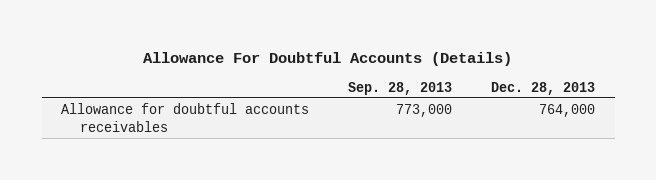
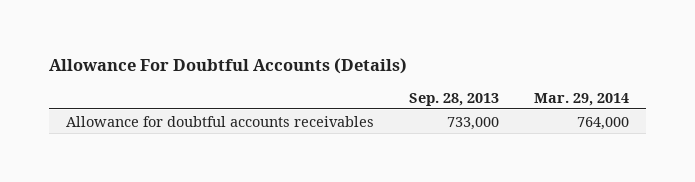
[491,81,596,95] Dec. 28, 2013 -> none
none -> [534,92,630,106] Mar. 29, 2014
[396,104,453,118] 773,000 -> [447,116,500,130] 733,000

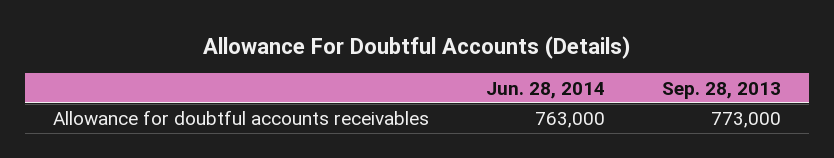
[534,92,630,106] Mar. 29, 2014 -> none
none -> [485,81,605,99] Jun. 28, 2014
[447,116,500,130] 733,000 -> [710,112,781,129] 773,000

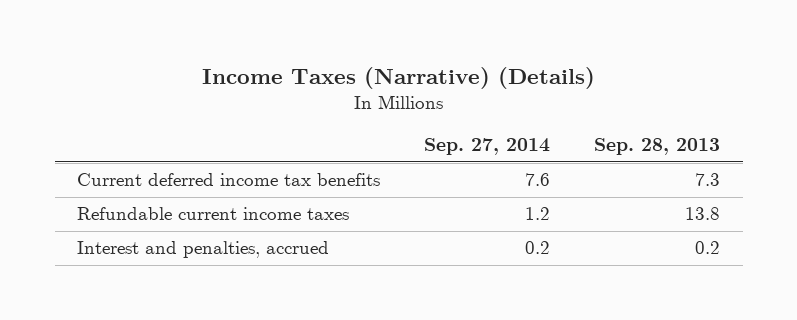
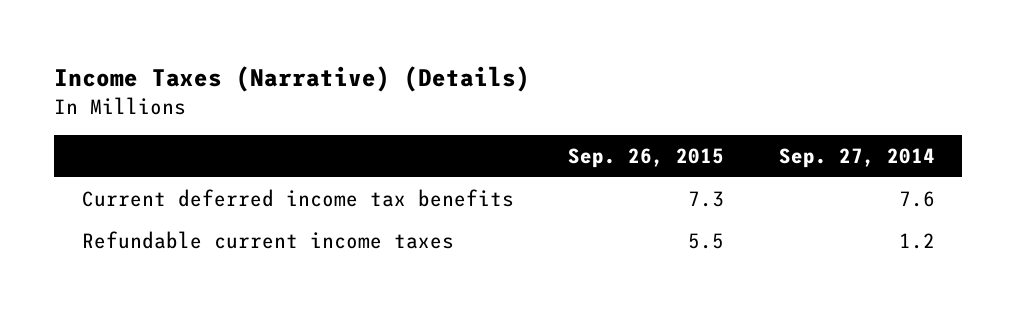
[594,138,721,156] Sep. 28, 2013 -> none
none -> [568,148,725,169] Sep. 26, 2015
[76,241,329,259] Interest and penalties, accrued -> none

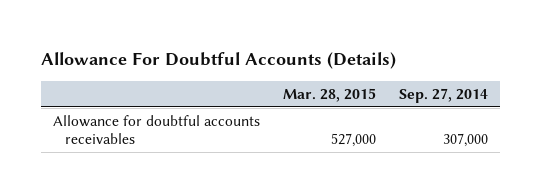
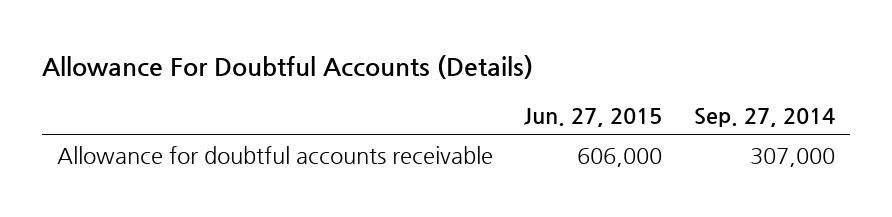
[282,87,376,102] Mar. 28, 2015 -> none
none -> [524,107,663,127] Jun. 27, 2015
[52,114,260,145] Allowance for doubtful accounts receivables -> [57,145,494,164] Allowance for doubtful accounts receivable

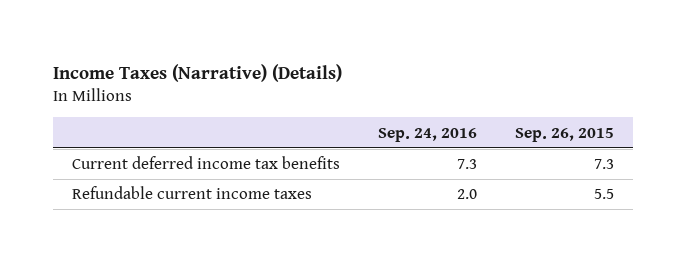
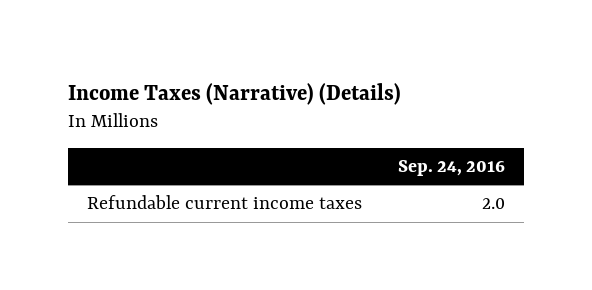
[515,127,615,142] Sep. 26, 2015 -> none
[72,156,341,170] Current deferred income tax benefits -> none

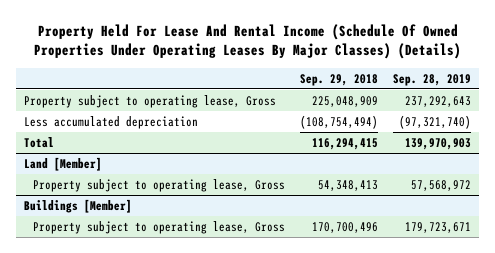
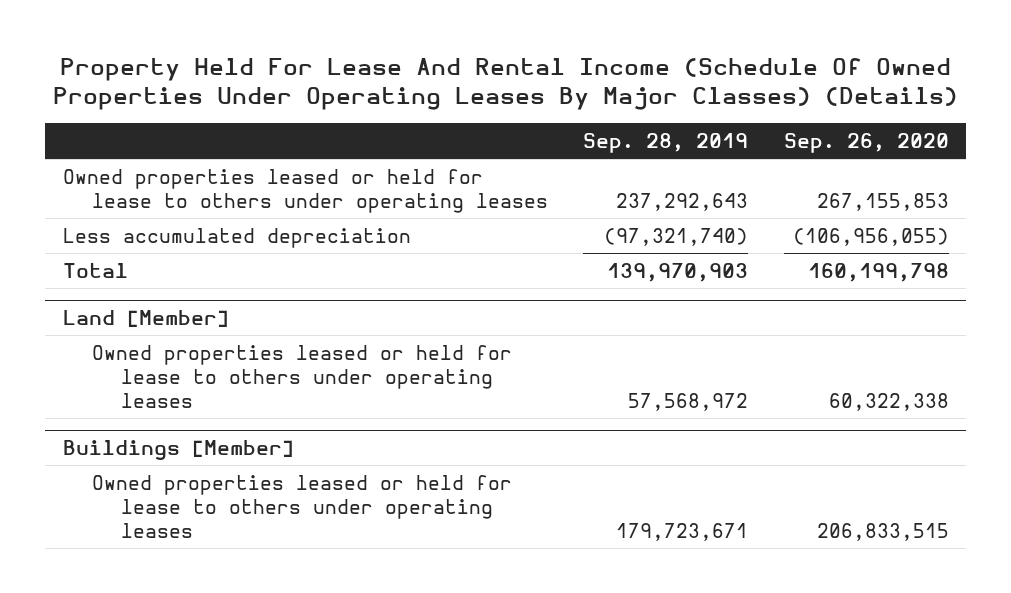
[300,73,379,86] Sep. 29, 2018 -> none
none -> [783,133,949,154] Sep. 26, 2020
[23,94,276,108] Property subject to operating lease, Gross -> [62,168,548,214] Owned properties leased or held for lease to others under operating leases
[33,178,286,192] Property subject to operating lease, Gross -> [91,344,512,409] Owned properties leased or held for lease to others under operating leases
[33,220,286,234] Property subject to operating lease, Gross -> [91,474,512,539] Owned properties leased or held for lease to others under operating leases

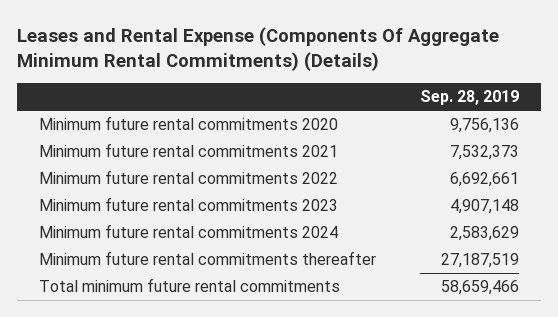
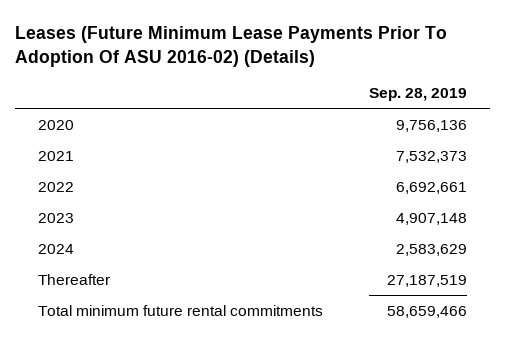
[16,26,499,71] Leases and Rental Expense (Components Of Aggregate Minimum Rental Commitments) (Details) -> [15,25,448,67] Leases (Future Minimum Lease Payments Prior To Adoption Of ASU 2016-02) (Details)
[38,116,338,131] Minimum future rental commitments 2020 -> [38,119,75,130] 2020
[38,143,338,158] Minimum future rental commitments 2021 -> [38,150,75,161] 2021
[38,170,338,185] Minimum future rental commitments 2022 -> [38,181,75,192] 2022
[38,197,338,212] Minimum future rental commitments 2023 -> [38,212,75,223] 2023
[38,224,338,239] Minimum future rental commitments 2024 -> [38,243,75,254] 2024
[38,251,376,266] Minimum future rental commitments thereafter -> [38,273,111,285] Thereafter

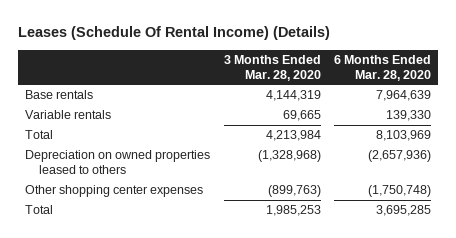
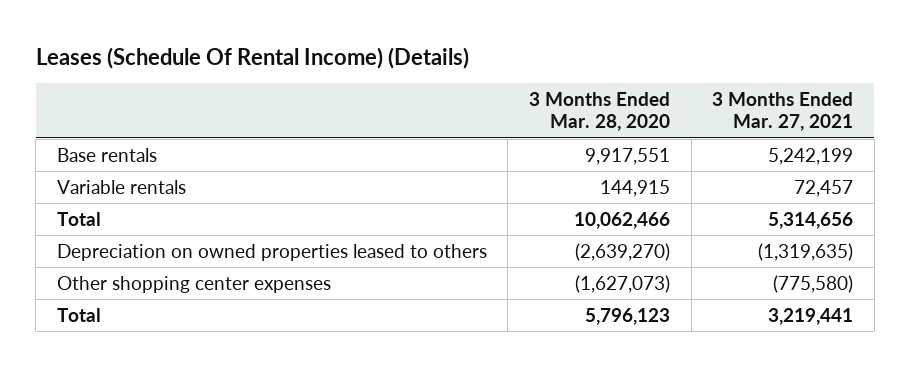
[334,55,432,81] 6 Months Ended Mar. 28, 2020 -> none
none -> [712,92,854,132] 3 Months Ended Mar. 27, 2021
[265,90,321,102] 4,144,319 -> [585,147,671,165] 9,917,551
[282,110,321,122] 69,665 -> [600,179,671,197] 144,915
[265,130,321,142] 4,213,984 -> [574,211,671,229] 10,062,466
[257,150,321,163] (1,328,968) -> [575,242,671,261] (2,639,270)
[267,185,321,198] (899,763) -> [575,274,671,293] (1,627,073)
[265,205,321,217] 1,985,253 -> [585,307,671,325] 5,796,123

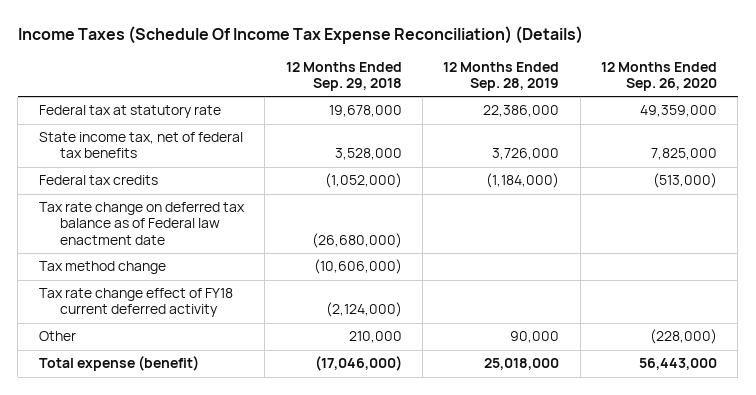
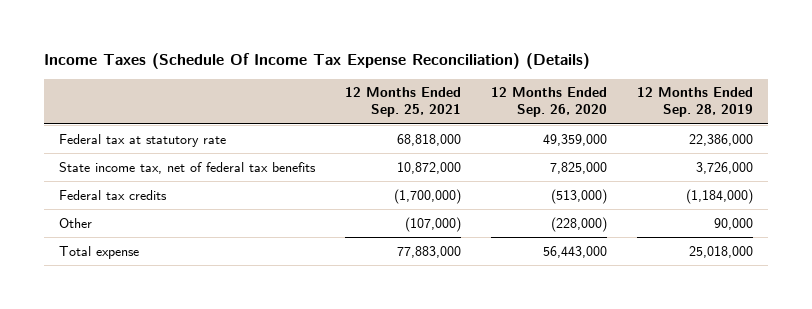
[285,62,402,92] 12 Months Ended Sep. 29, 2018 -> none
none -> [345,87,462,118] 12 Months Ended Sep. 25, 2021
[38,202,245,245] Tax rate change on deferred tax balance as of Federal law enactment date -> none
[38,261,166,275] Tax method change -> none
[38,288,233,318] Tax rate change effect of FY18 current deferred activity -> none
[38,356,199,372] Total expense (benefit) -> [59,245,140,259] Total expense

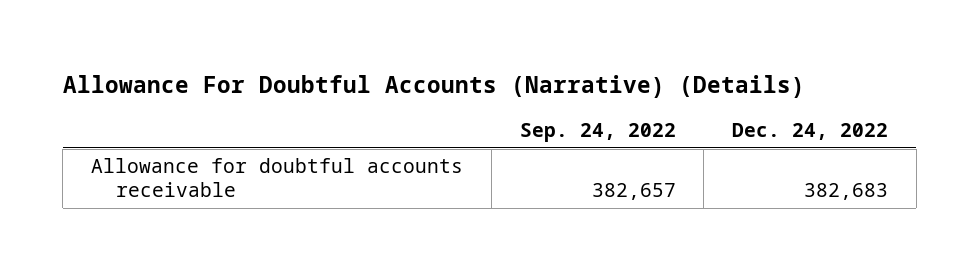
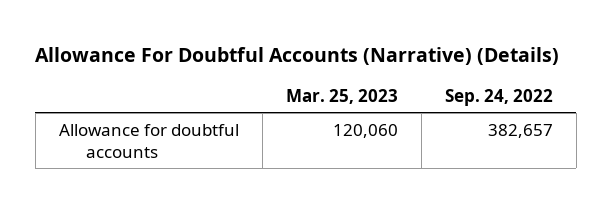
[731,123,888,141] Dec. 24, 2022 -> none
none -> [285,88,398,104] Mar. 25, 2023
[91,158,464,198] Allowance for doubtful accounts receivable -> [58,123,239,159] Allowance for doubtful accounts

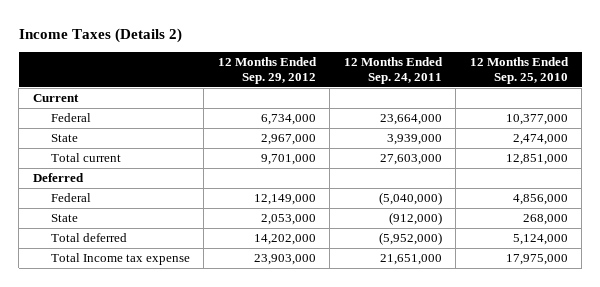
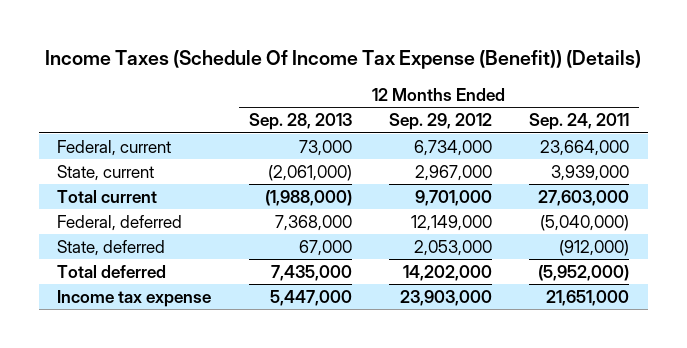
[18,27,182,43] Income Taxes (Details 2) -> [45,49,642,69] Income Taxes (Schedule Of Income Tax Expense (Benefit)) (Details)
[469,56,569,85] 12 Months Ended Sep. 25, 2010 -> none
none -> [248,113,352,131] Sep. 28, 2013
[32,94,79,103] Current -> none
[50,113,91,123] Federal -> [57,139,172,156] Federal, current
[50,134,78,143] State -> [57,164,155,181] State, current
[32,173,84,183] Deferred -> none
[50,193,91,203] Federal -> [57,214,183,231] Federal, deferred
[50,214,78,223] State -> [57,239,166,256] State, deferred
[50,253,190,266] Total Income tax expense -> [57,289,212,307] Income tax expense

